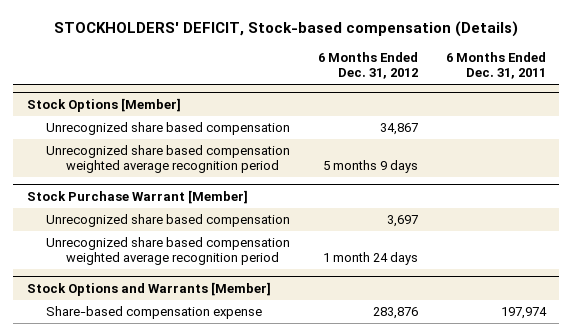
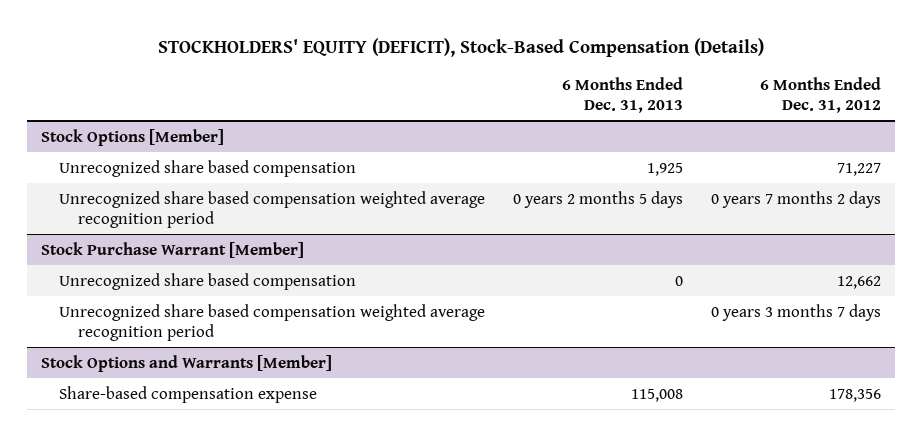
[54,21,519,38] STOCKHOLDERS' DEFICIT, Stock-based compensation (Details) -> [157,37,764,57] STOCKHOLDERS' EQUITY (DEFICIT), Stock-Based Compensation (Details)
[445,52,546,80] 6 Months Ended Dec. 31, 2011 -> none
none -> [562,76,684,114] 6 Months Ended Dec. 31, 2013
[379,123,418,136] 34,867 -> [837,162,882,176] 71,227
[322,160,418,174] 5 months 9 days -> [711,190,882,208] 0 years 7 months 2 days
[386,215,418,228] 3,697 -> [837,275,882,289] 12,662
[322,252,418,266] 1 month 24 days -> [711,303,882,321] 0 years 3 months 7 days
[372,307,418,320] 283,876 -> [829,388,882,402] 178,356

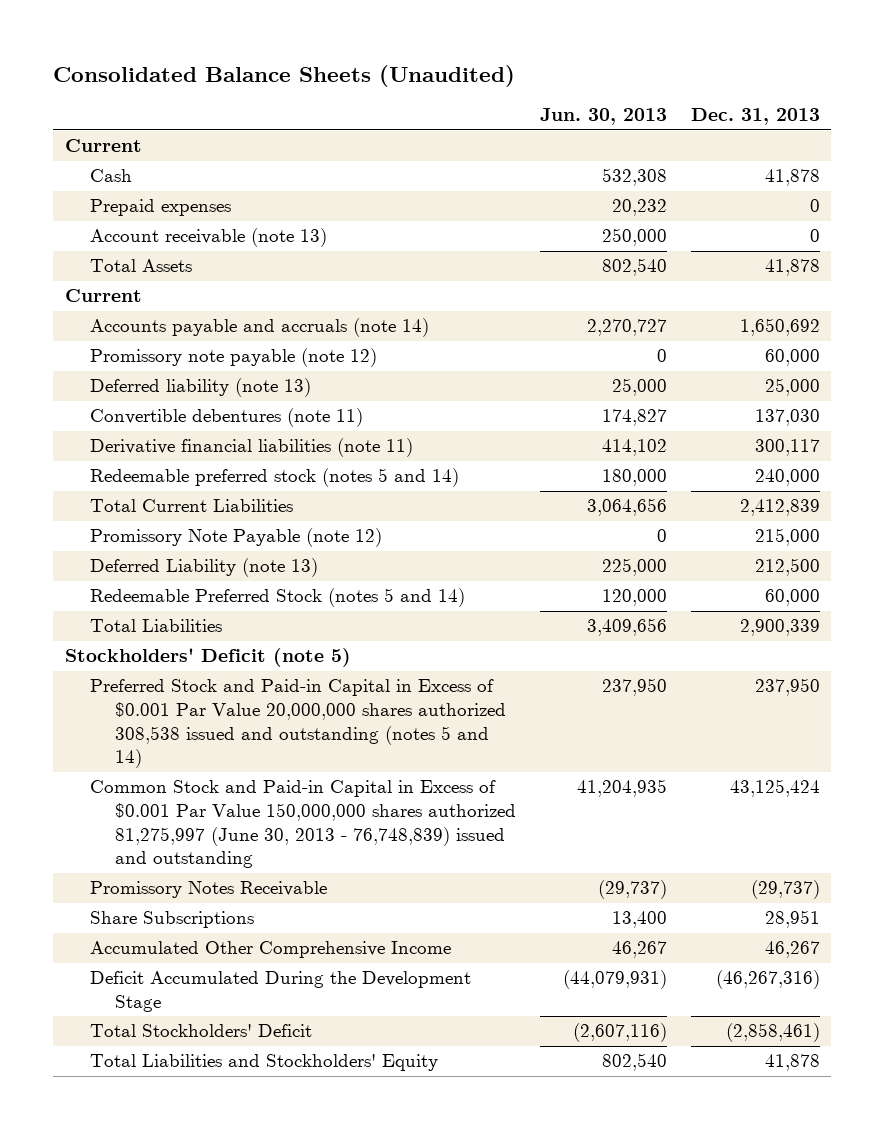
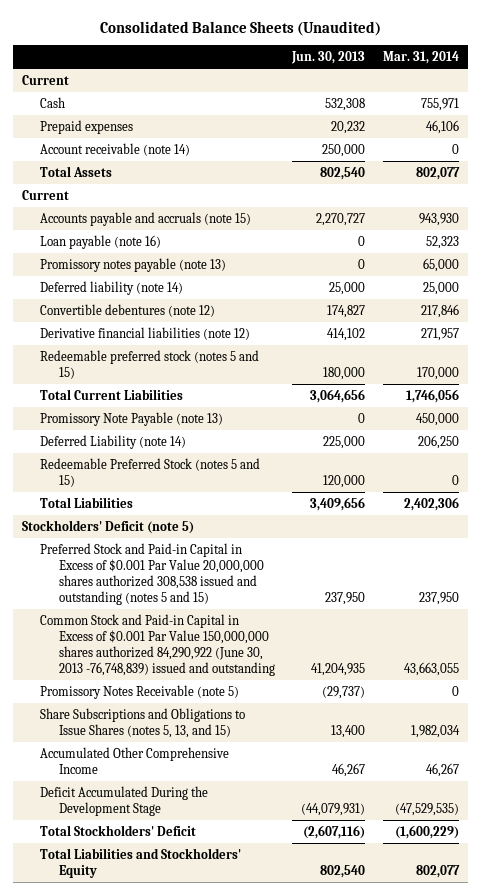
[690,108,820,126] Dec. 31, 2013 -> none
none -> [383,51,460,65] Mar. 31, 2014
[89,228,327,248] Account receivable (note 13) -> [40,142,191,156] Account receivable (note 14)
[89,318,429,338] Accounts payable and accruals (note 14) -> [40,211,252,226] Accounts payable and accruals (note 15)
none -> [40,234,162,249] Loan payable (note 16)
[89,348,377,368] Promissory note payable (note 12) -> [40,257,227,272] Promissory notes payable (note 13)
[89,378,311,398] Deferred liability (note 13) -> [40,280,184,295] Deferred liability (note 14)
[89,408,363,428] Convertible debentures (note 11) -> [40,303,216,317] Convertible debentures (note 12)
[89,438,413,458] Derivative financial liabilities (note 11) -> [40,326,251,340] Derivative financial liabilities (note 12)
[89,468,459,488] Redeemable preferred stock (notes 5 and 14) -> [40,349,260,379] Redeemable preferred stock (notes 5 and 15)
[89,528,382,548] Promissory Note Payable (note 12) -> [40,411,224,426] Promissory Note Payable (note 13)
[89,558,318,578] Deferred Liability (note 13) -> [40,434,187,449] Deferred Liability (note 14)
[89,588,465,608] Redeemable Preferred Stock (notes 5 and 14) -> [40,457,261,487] Redeemable Preferred Stock (notes 5 and 15)
[89,679,507,769] Preferred Stock and Paid-in Capital in Excess of $0.001 Par Value 20,000,000 shares authorized 308,538 issued and outstanding (notes 5 and 14) -> [40,542,264,605] Preferred Stock and Paid-in Capital in Excess of $0.001 Par Value 20,000,000 shares authorized 308,538 issued and outstanding (notes 5 and 15)
[89,780,517,869] Common Stock and Paid-in Capital in Excess of $0.001 Par Value 150,000,000 shares authorized 81,275,997 (June 30, 2013 - 76,748,839) issued and outstanding -> [40,613,275,676] Common Stock and Paid-in Capital in Excess of $0.001 Par Value 150,000,000 shares authorized 84,290,922 (June 30, 2013 -76,748,839) issued and outstanding
[89,881,327,899] Promissory Notes Receivable -> [40,684,240,699] Promissory Notes Receivable (note 5)
[89,911,254,929] Share Subscriptions -> [40,707,246,738] Share Subscriptions and Obligations to Issue Shares (notes 5, 13, and 15)

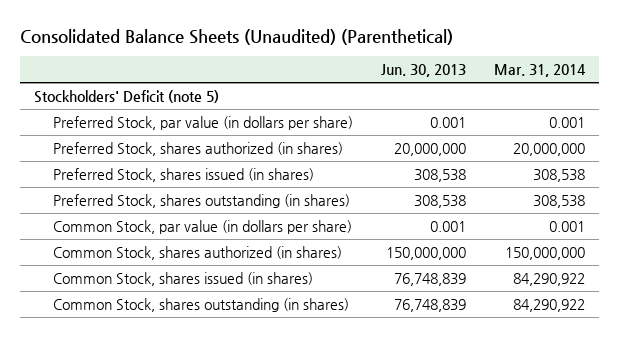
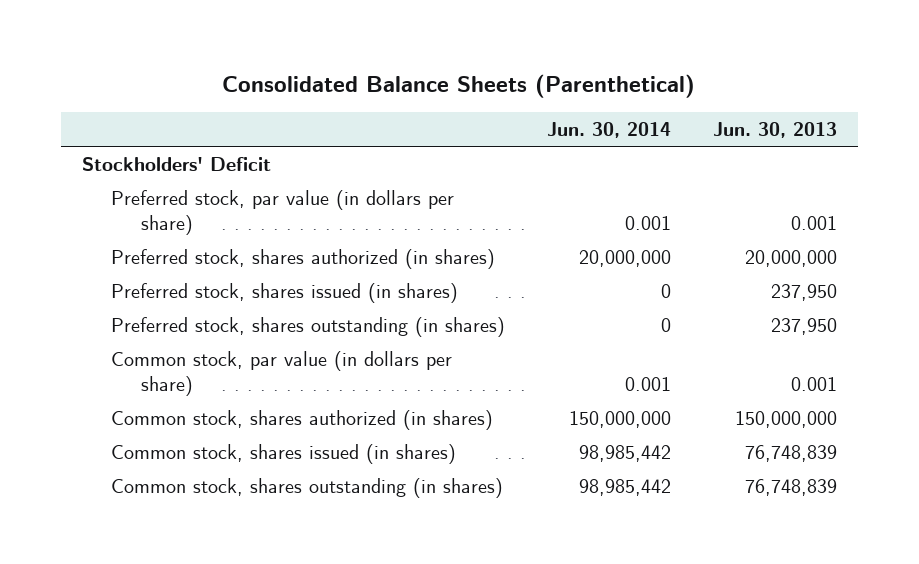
[19,28,453,45] Consolidated Balance Sheets (Unaudited) (Parenthetical) -> [222,73,696,98] Consolidated Balance Sheets (Parenthetical)
[494,64,587,78] Mar. 31, 2014 -> none
none -> [547,121,672,138] Jun. 30, 2014
[33,89,219,103] Stockholders' Deficit (note 5) -> [81,157,271,172] Stockholders' Deficit
[53,115,354,130] Preferred Stock, par value (in dollars per share) -> [111,190,455,235] Preferred stock, par value (in dollars per share)
[53,141,344,156] Preferred Stock, shares authorized (in shares) -> [111,249,496,270] Preferred stock, shares authorized (in shares)
[53,167,315,182] Preferred Stock, shares issued (in shares) -> [111,283,459,304] Preferred stock, shares issued (in shares)
[414,168,467,182] 308,538 -> [771,284,838,302] 237,950
[53,193,351,208] Preferred Stock, shares outstanding (in shares) -> [111,317,506,338] Preferred stock, shares outstanding (in shares)
[414,194,467,208] 308,538 -> [771,318,838,336] 237,950
[53,219,353,234] Common Stock, par value (in dollars per share) -> [111,351,453,396] Common stock, par value (in dollars per share)
[53,245,343,260] Common Stock, shares authorized (in shares) -> [111,410,494,431] Common stock, shares authorized (in shares)
[53,271,314,286] Common Stock, shares issued (in shares) -> [111,444,457,465] Common stock, shares issued (in shares)
[53,297,350,312] Common Stock, shares outstanding (in shares) -> [111,478,504,499] Common stock, shares outstanding (in shares)

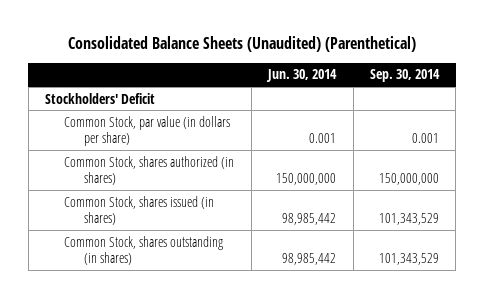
[222,73,696,98] Consolidated Balance Sheets (Parenthetical) -> [68,36,417,53] Consolidated Balance Sheets (Unaudited) (Parenthetical)
[713,121,838,138] Jun. 30, 2013 -> none
none -> [370,69,441,83] Sep. 30, 2014
[111,190,455,235] Preferred stock, par value (in dollars per share) -> none
[111,249,496,270] Preferred stock, shares authorized (in shares) -> none
[111,283,459,304] Preferred stock, shares issued (in shares) -> none
[111,317,506,338] Preferred stock, shares outstanding (in shares) -> none
[111,351,453,396] Common stock, par value (in dollars per share) -> [64,115,231,147] Common Stock, par value (in dollars per share)
[111,410,494,431] Common stock, shares authorized (in shares) -> [64,155,235,186] Common Stock, shares authorized (in shares)
[111,444,457,465] Common stock, shares issued (in shares) -> [64,195,215,226] Common Stock, shares issued (in shares)
[111,478,504,499] Common stock, shares outstanding (in shares) -> [64,235,224,266] Common Stock, shares outstanding (in shares)

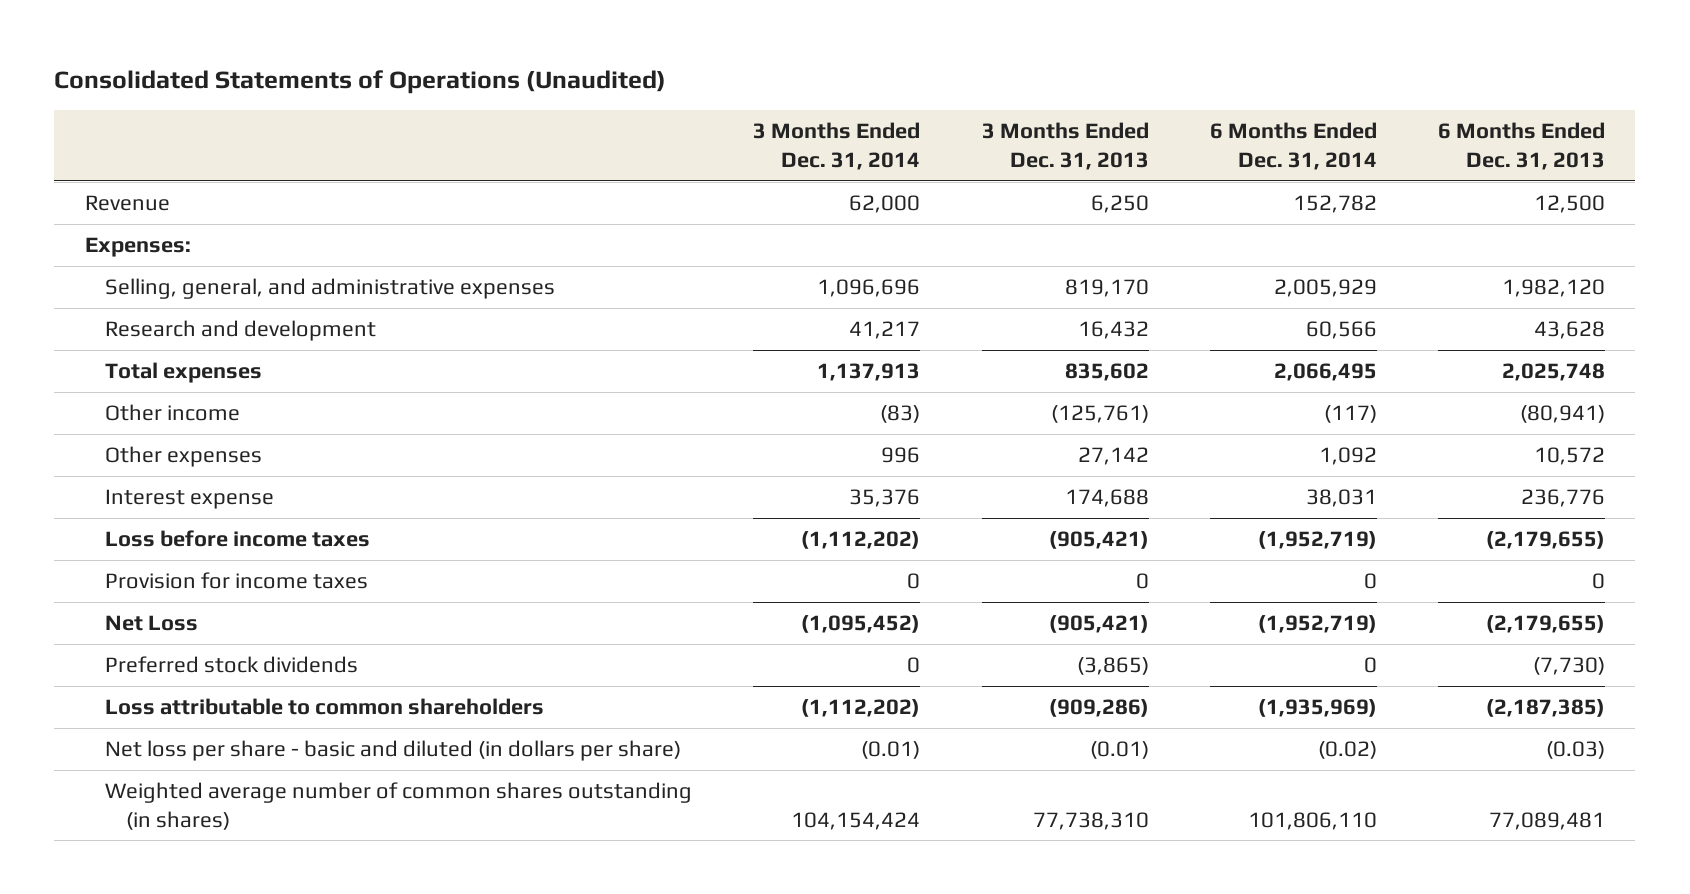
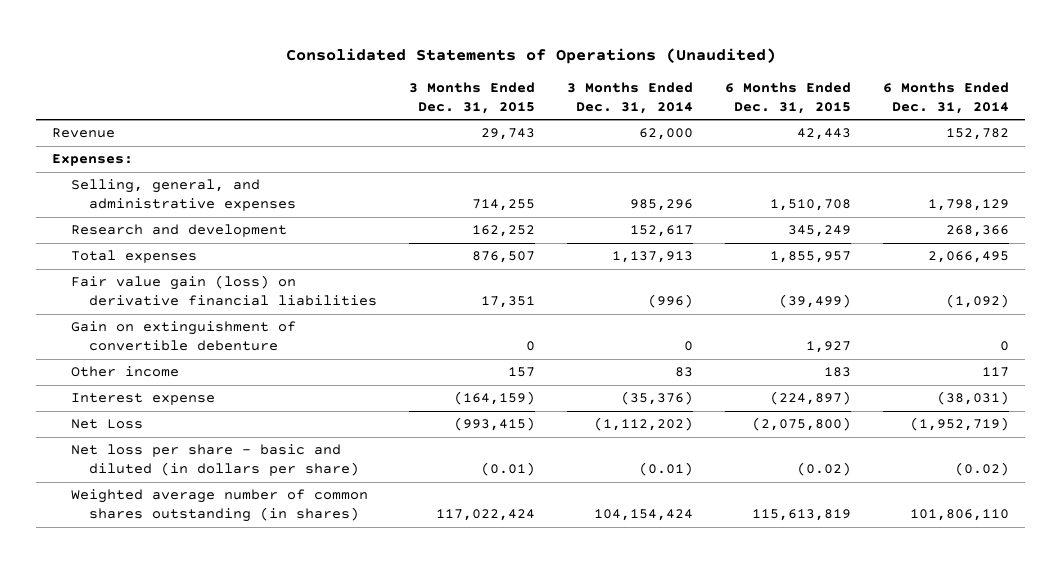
[981,122,1149,170] 3 Months Ended Dec. 31, 2013 -> none
[1437,122,1605,170] 6 Months Ended Dec. 31, 2013 -> none
none -> [408,81,535,114] 3 Months Ended Dec. 31, 2015
none -> [724,81,851,114] 6 Months Ended Dec. 31, 2015
[817,279,921,298] 1,096,696 -> [629,199,693,212] 985,296
[1273,279,1377,298] 2,005,929 -> [927,199,1009,212] 1,798,129
[849,321,921,340] 41,217 -> [629,225,693,238] 152,617
[1305,321,1377,340] 60,566 -> [945,225,1009,238] 268,366
[105,446,263,468] Other expenses -> none
[105,530,371,548] Loss before income taxes -> none
[105,572,369,590] Provision for income taxes -> none
[105,656,359,674] Preferred stock dividends -> none
[105,698,545,716] Loss attributable to common shareholders -> none
none -> [70,275,377,307] Fair value gain (loss) on derivative financial liabilities
none -> [70,321,296,352] Gain on extinguishment of convertible debenture
[880,405,921,424] (83) -> [674,367,693,378] 83
[1323,405,1377,424] (117) -> [981,367,1009,378] 117
[849,489,921,508] 35,376 -> [620,391,693,406] (35,376)
[1305,489,1377,508] 38,031 -> [936,391,1009,406] (38,031)
[801,615,921,634] (1,095,452) -> [593,417,693,432] (1,112,202)

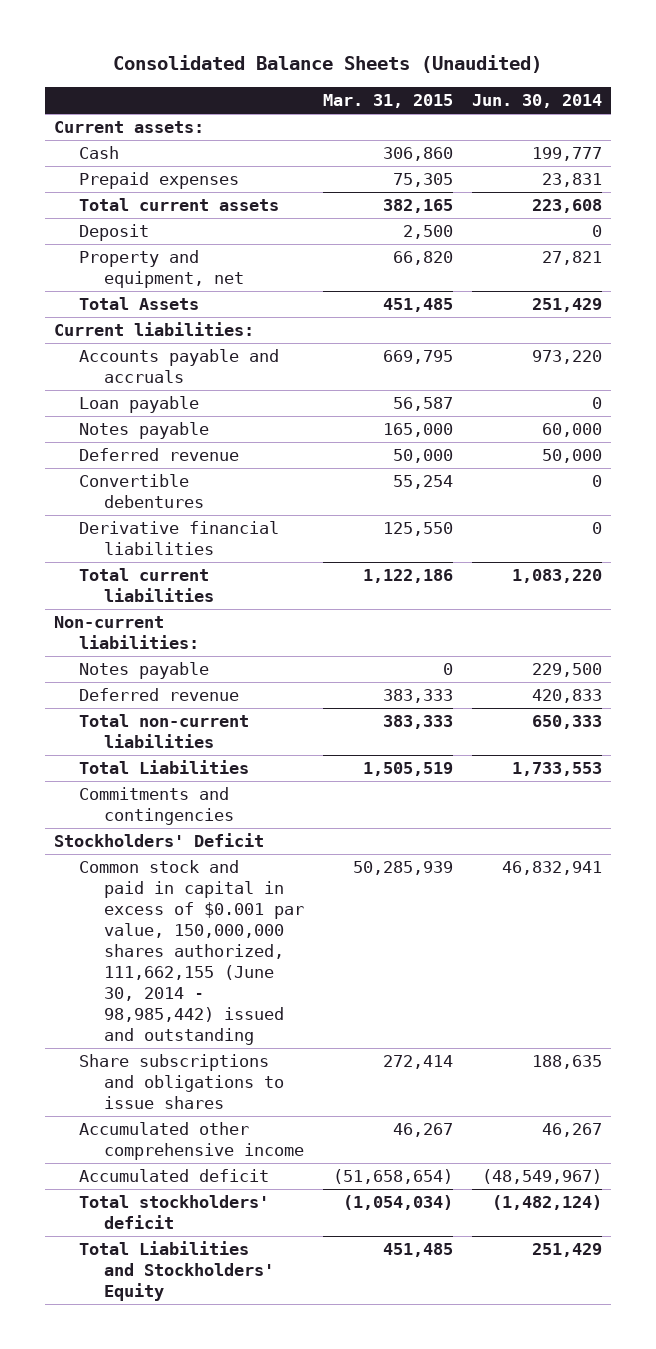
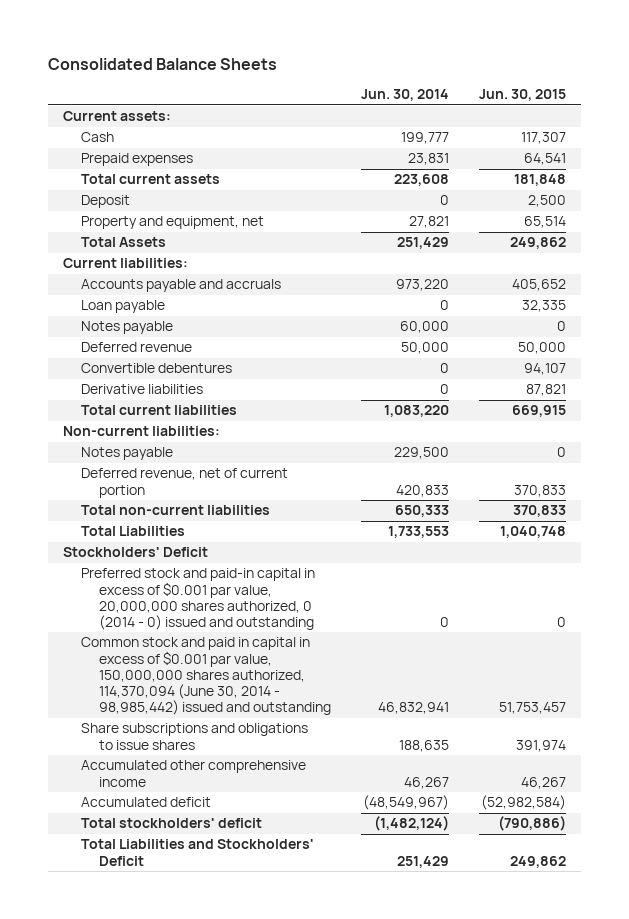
[112,55,542,74] Consolidated Balance Sheets (Unaudited) -> [48,58,278,71] Consolidated Balance Sheets
[322,93,453,108] Mar. 31, 2015 -> none
none -> [478,89,566,102] Jun. 30, 2015
[79,521,280,556] Derivative financial liabilities -> [80,384,203,395] Derivative liabilities
[79,688,240,702] Deferred revenue -> [80,468,288,498] Deferred revenue, net of current portion
[79,787,234,826] Commitments and contingencies -> none
none -> [80,568,315,631] Preferred stock and paid-in capital in excess of $0.001 par value, 20,000,000 shares authorized, 0 (2014 - 0) issued and outstanding
[79,860,304,1045] Common stock and paid in capital in excess of $0.001 par value, 150,000,000 shares authorized, 111,662,155 (June 30, 2014 - 98,985,442) issued and outstanding -> [80,637,331,716] Common stock and paid in capital in excess of $0.001 par value, 150,000,000 shares authorized, 114,370,094 (June 30, 2014 - 98,985,442) issued and outstanding
[79,1241,274,1302] Total Liabilities and Stockholders' Equity -> [80,839,314,866] Total Liabilities and Stockholders' Deficit

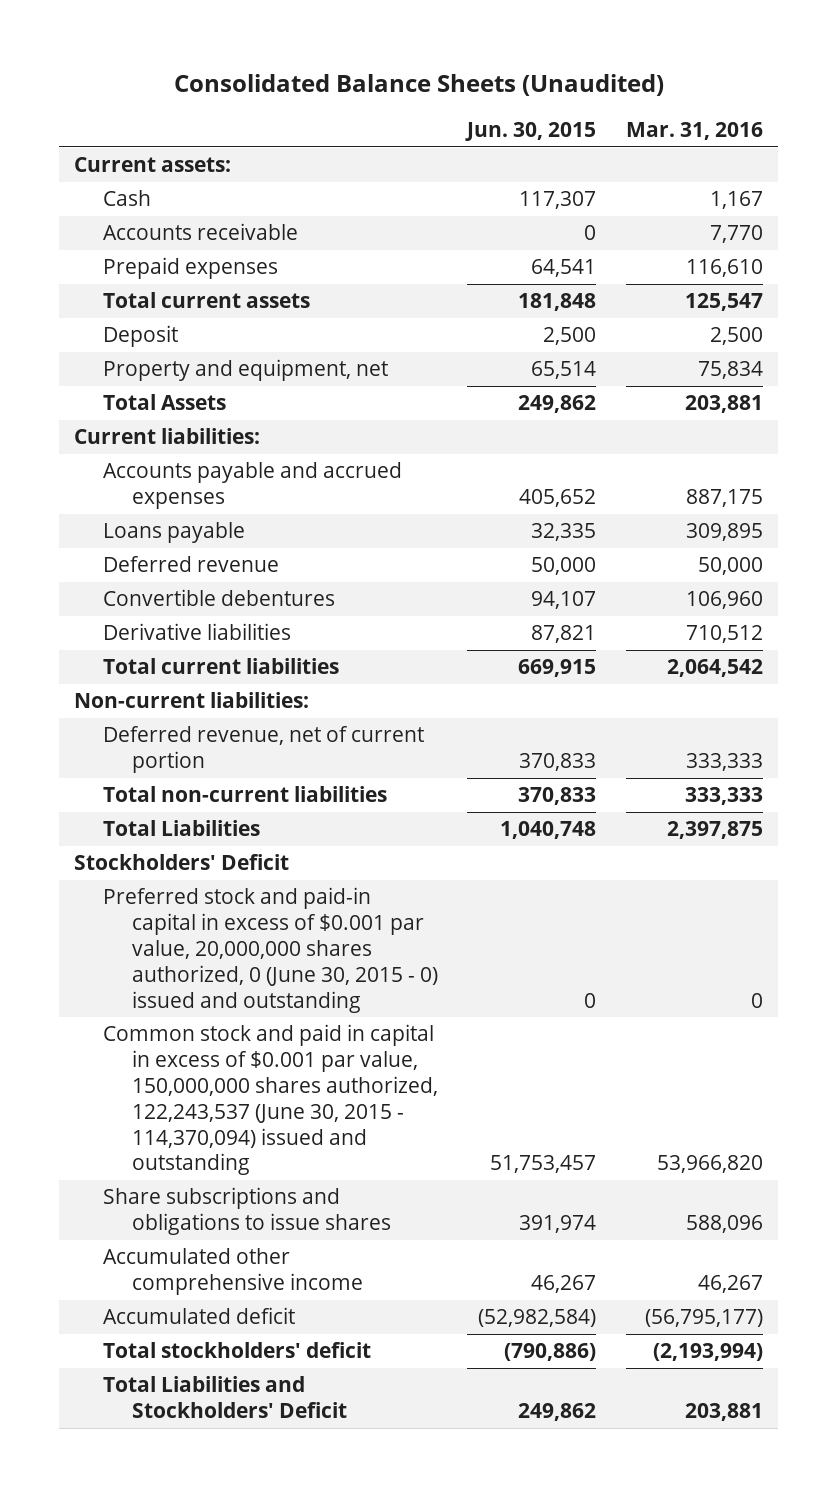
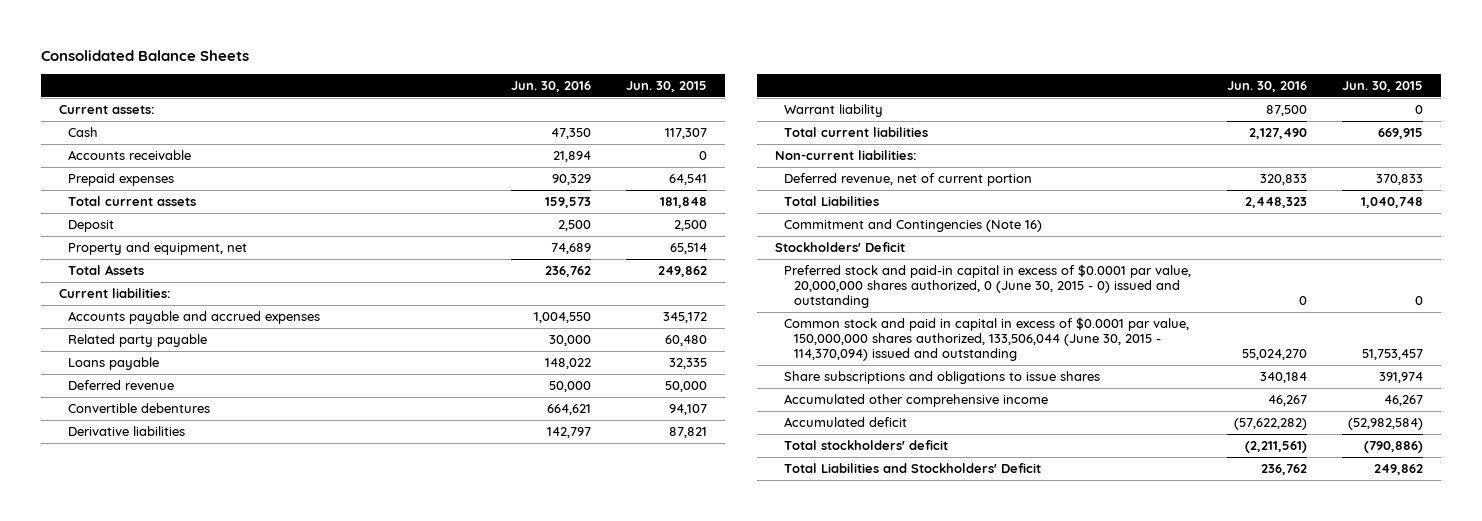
[173,73,664,96] Consolidated Balance Sheets (Unaudited) -> [40,49,249,61] Consolidated Balance Sheets
[625,122,763,141] Mar. 31, 2016 -> none
none -> [510,80,591,92] Jun. 30, 2016
[519,489,597,508] 405,652 -> [663,311,708,323] 345,172
none -> [68,333,208,347] Related party payable
none -> [784,103,884,117] Warrant liability
[102,786,387,803] Total non-current liabilities -> none
none -> [784,218,1043,232] Commitment and Contingencies (Note 16)
[102,887,438,1013] Preferred stock and paid-in capital in excess of $0.001 par value, 20,000,000 shares authorized, 0 (June 30, 2015 - 0) issued and outstanding -> [784,263,1192,309] Preferred stock and paid-in capital in excess of $0.0001 par value, 20,000,000 shares authorized, 0 (June 30, 2015 - 0) issued and outstanding
[102,1024,438,1176] Common stock and paid in capital in excess of $0.001 par value, 150,000,000 shares authorized, 122,243,537 (June 30, 2015 - 114,370,094) issued and outstanding -> [784,316,1190,362] Common stock and paid in capital in excess of $0.0001 par value, 150,000,000 shares authorized, 133,506,044 (June 30, 2015 - 114,370,094) issued and outstanding

